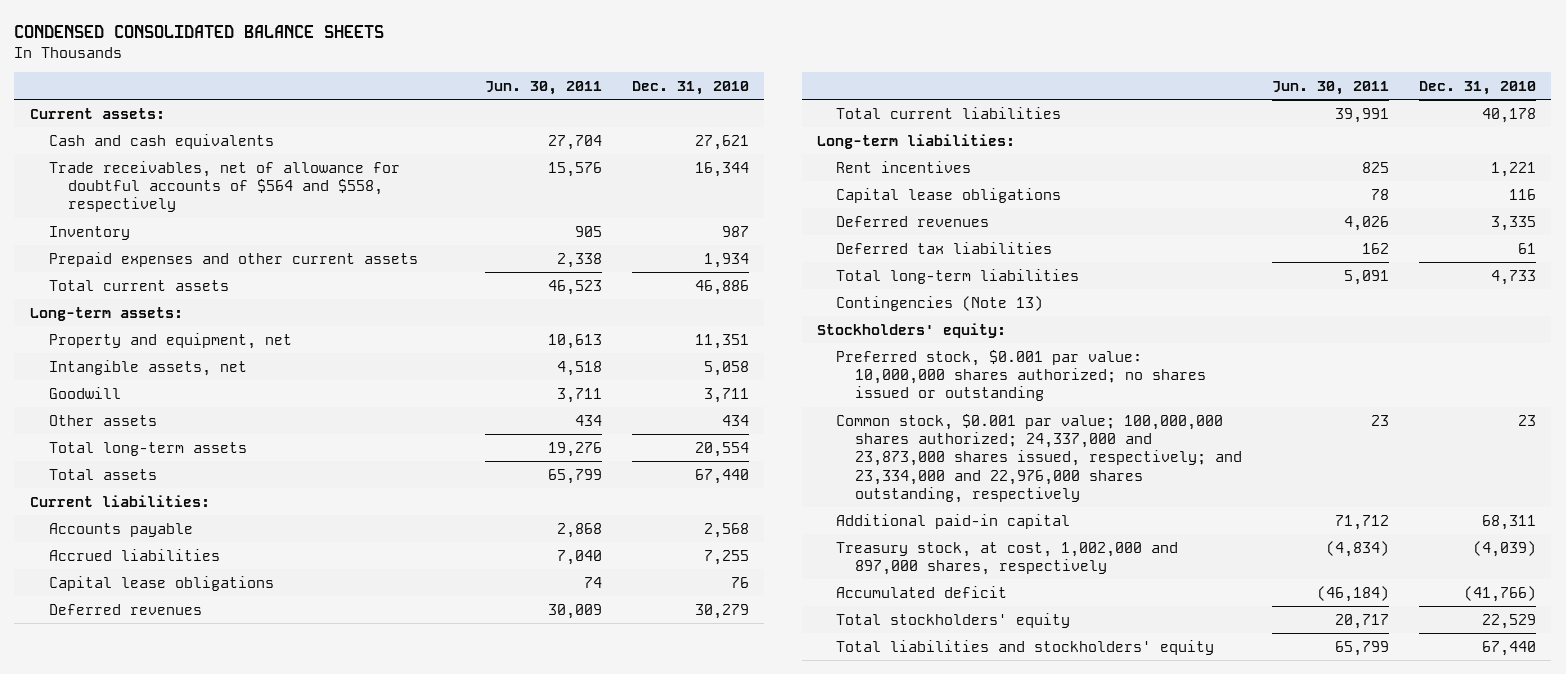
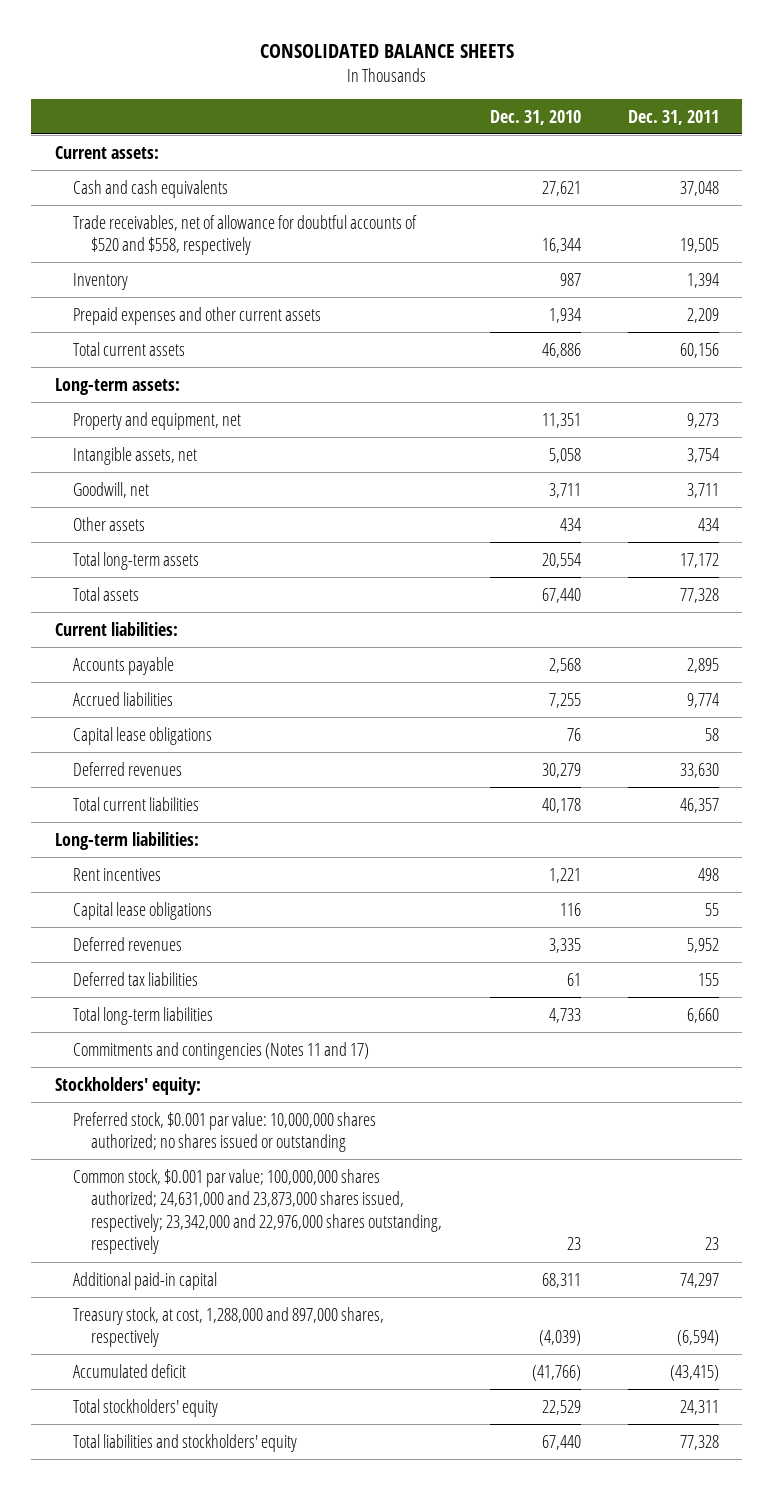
[14,24,385,38] CONDENSED CONSOLIDATED BALANCE SHEETS -> [259,44,514,59] CONSOLIDATED BALANCE SHEETS
[485,81,603,96] Jun. 30, 2011 -> none
none -> [627,109,719,125] Dec. 31, 2011
[48,160,400,213] Trade receivables, net of allowance for doubtful accounts of $564 and $558, respectively -> [73,214,418,256] Trade receivables, net of allowance for doubtful accounts of $520 and $558, respectively
[48,386,121,399] Goodwill -> [73,481,150,498] Goodwill, net
[835,295,1043,311] Contingencies (Note 13) -> [73,1041,370,1060] Commitments and contingencies (Notes 11 and 17)
[835,413,1243,503] Common stock, $0.001 par value; 100,000,000 shares authorized; 24,337,000 and 23,873,000 shares issued, respectively; and 23,334,000 and 22,976,000 shares outstanding, respectively -> [73,1168,443,1255] Common stock, $0.001 par value; 100,000,000 shares authorized; 24,631,000 and 23,873,000 shares issued, respectively; 23,342,000 and 22,976,000 shares outstanding, respectively
[835,541,1178,575] Treasury stock, at cost, 1,002,000 and 897,000 shares, respectively -> [73,1306,385,1348] Treasury stock, at cost, 1,288,000 and 897,000 shares, respectively

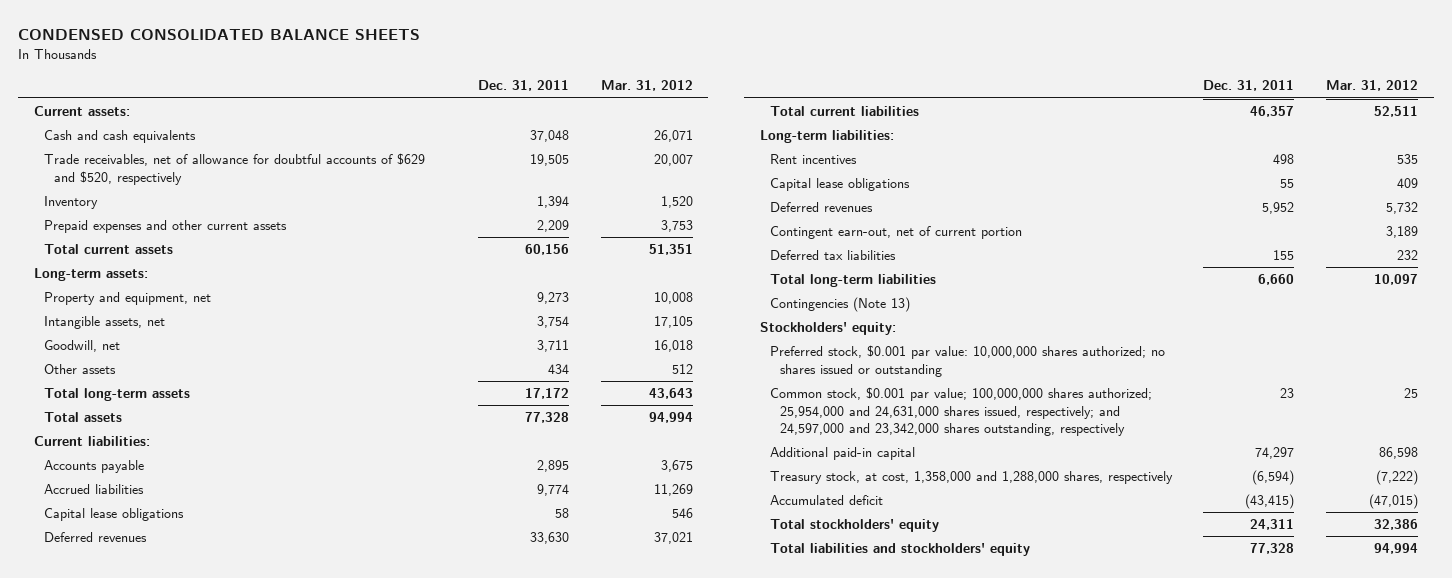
[259,44,514,59] CONSOLIDATED BALANCE SHEETS -> [18,29,421,41] CONDENSED CONSOLIDATED BALANCE SHEETS
[489,109,581,125] Dec. 31, 2010 -> none
none -> [600,80,693,92] Mar. 31, 2012
[73,214,418,256] Trade receivables, net of allowance for doubtful accounts of $520 and $558, respectively -> [44,153,426,185] Trade receivables, net of allowance for doubtful accounts of $629 and $520, respectively
none -> [769,226,1022,240] Contingent earn-out, net of current portion
[73,1041,370,1060] Commitments and contingencies (Notes 11 and 17) -> [769,297,910,313] Contingencies (Note 13)
[73,1168,443,1255] Common stock, $0.001 par value; 100,000,000 shares authorized; 24,631,000 and 23,873,000 shares issued, respectively; 23,342,000 and 22,976,000 shares outstanding, respectively -> [769,387,1152,437] Common stock, $0.001 par value; 100,000,000 shares authorized; 25,954,000 and 24,631,000 shares issued, respectively; and 24,597,000 and 23,342,000 shares outstanding, respectively
[73,1306,385,1348] Treasury stock, at cost, 1,288,000 and 897,000 shares, respectively -> [769,471,1173,485] Treasury stock, at cost, 1,358,000 and 1,288,000 shares, respectively

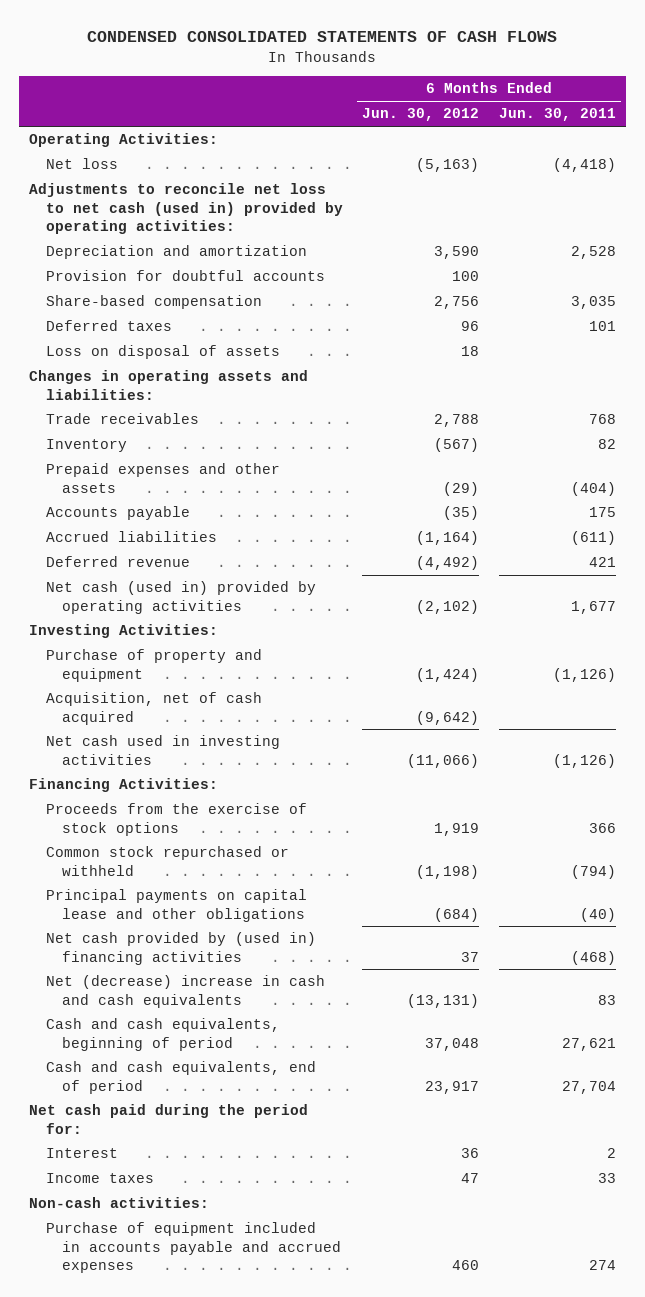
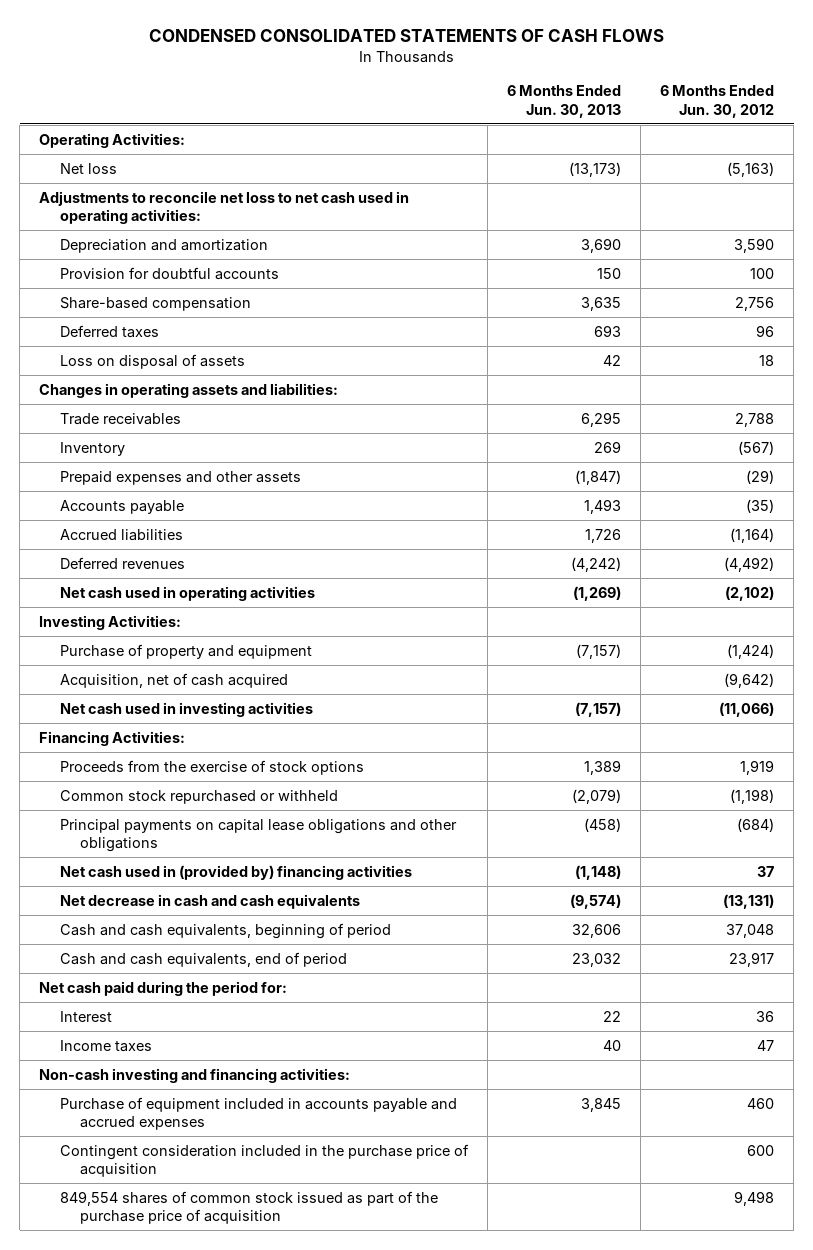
[498,108,616,122] Jun. 30, 2011 -> none
none -> [506,85,621,118] 6 Months Ended Jun. 30, 2013
[29,183,343,234] Adjustments to reconcile net loss to net cash (used in) provided by operating activities: -> [39,190,410,225] Adjustments to reconcile net loss to net cash used in operating activities:
[45,556,190,568] Deferred revenue -> [59,556,185,569] Deferred revenues
[45,581,316,614] Net cash (used in) provided by operating activities -> [59,585,315,601] Net cash used in operating activities
[45,889,307,922] Principal payments on capital lease and other obligations -> [59,818,457,853] Principal payments on capital lease obligations and other obligations
[45,932,316,965] Net cash provided by (used in) financing activities -> [59,864,412,880] Net cash used in (provided by) financing activities
[45,975,325,1008] Net (decrease) increase in cash and cash equivalents -> [59,893,360,909] Net decrease in cash and cash equivalents
[29,1197,210,1209] Non-cash activities: -> [39,1067,351,1083] Non-cash investing and financing activities:
none -> [59,1143,469,1178] Contingent consideration included in the purchase price of acquisition
none -> [59,1190,438,1225] 849,554 shares of common stock issued as part of the purchase price of acquisition

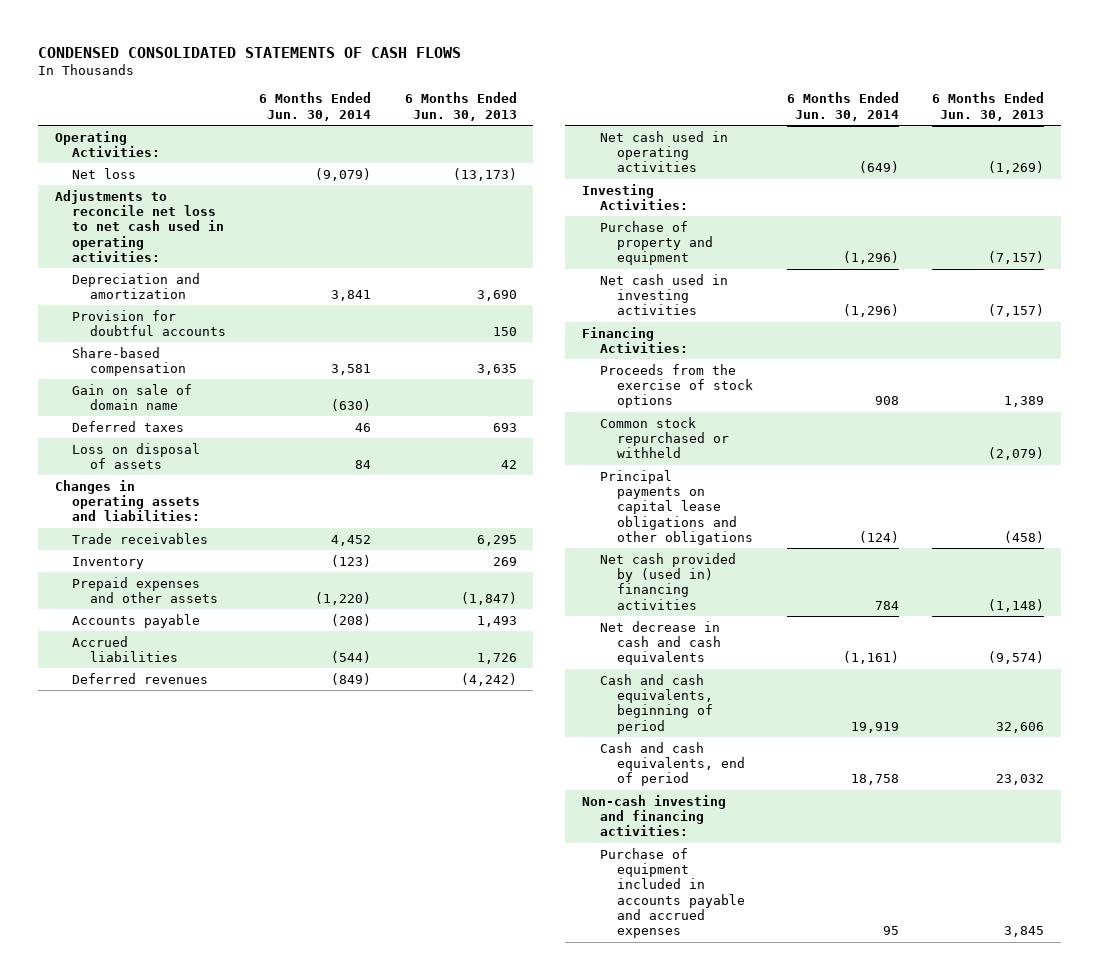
[660,85,775,118] 6 Months Ended Jun. 30, 2012 -> none
none -> [259,92,372,121] 6 Months Ended Jun. 30, 2014
none -> [72,383,193,410] Gain on sale of domain name
[59,672,288,688] Acquisition, net of cash acquired -> none
[59,864,412,880] Net cash used in (provided by) financing activities -> [599,552,736,610] Net cash provided by (used in) financing activities
[39,980,288,996] Net cash paid during the period for: -> none
[59,1010,112,1022] Interest -> none
[59,1039,152,1052] Income taxes -> none
[59,1143,469,1178] Contingent consideration included in the purchase price of acquisition -> none
[59,1190,438,1225] 849,554 shares of common stock issued as part of the purchase price of acquisition -> none

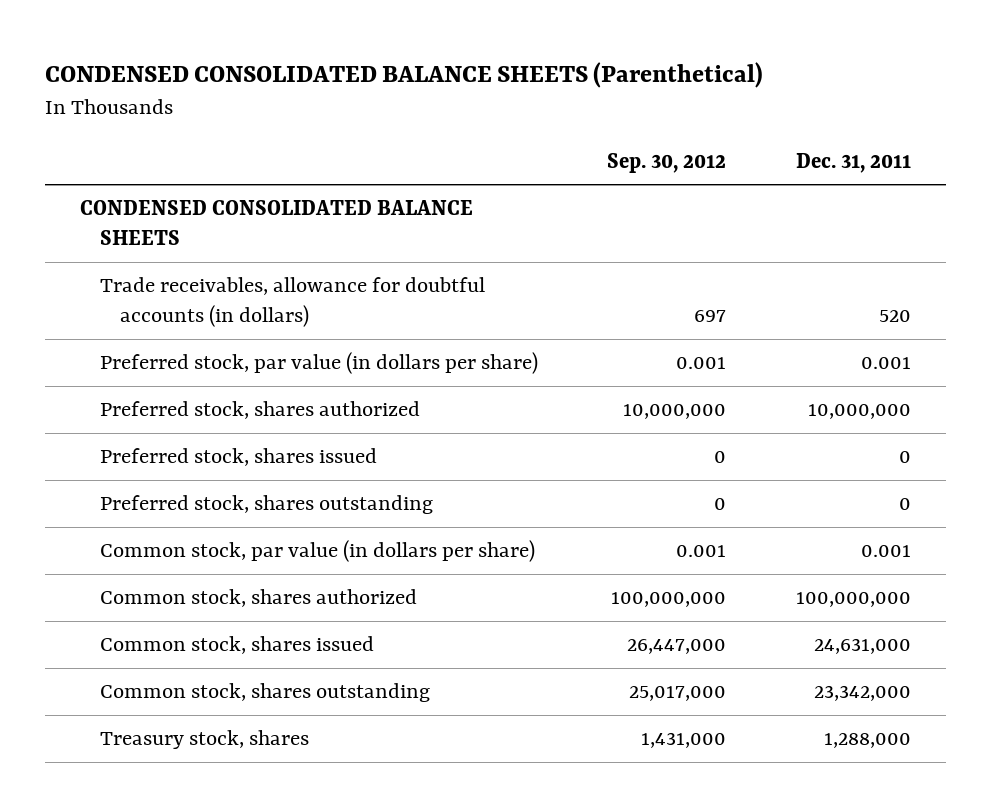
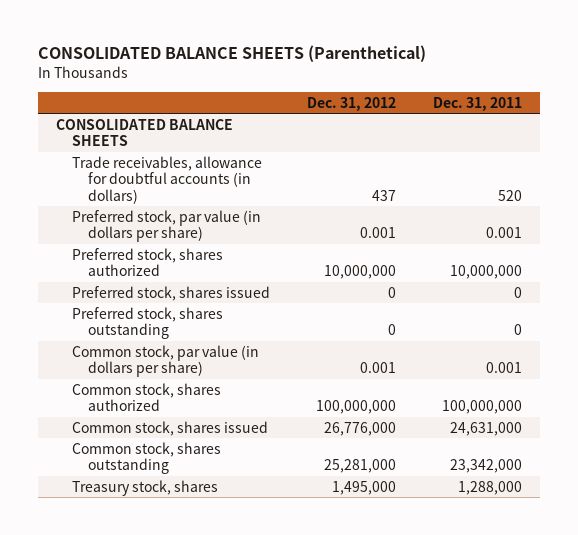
[44,61,763,88] CONDENSED CONSOLIDATED BALANCE SHEETS (Parenthetical) -> [37,45,426,63] CONSOLIDATED BALANCE SHEETS (Parenthetical)
[607,152,727,173] Sep. 30, 2012 -> none
none -> [306,96,396,111] Dec. 31, 2012
[79,200,473,246] CONDENSED CONSOLIDATED BALANCE SHEETS -> [56,118,234,147] CONSOLIDATED BALANCE SHEETS

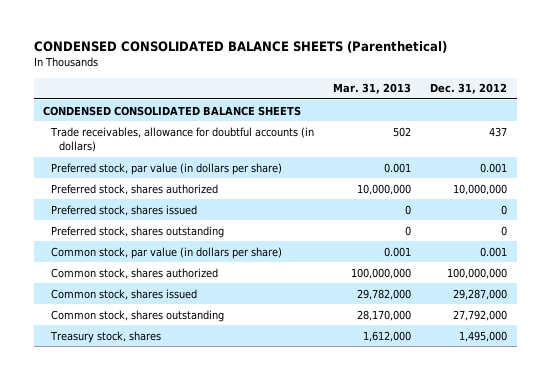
[37,45,426,63] CONSOLIDATED BALANCE SHEETS (Parenthetical) -> [33,41,447,54] CONDENSED CONSOLIDATED BALANCE SHEETS (Parenthetical)
[432,96,522,111] Dec. 31, 2011 -> none
none -> [333,83,412,95] Mar. 31, 2013
[56,118,234,147] CONSOLIDATED BALANCE SHEETS -> [43,105,302,116] CONDENSED CONSOLIDATED BALANCE SHEETS
[323,421,396,436] 26,776,000 -> [453,288,508,300] 29,287,000
[323,459,396,474] 25,281,000 -> [453,309,508,321] 27,792,000

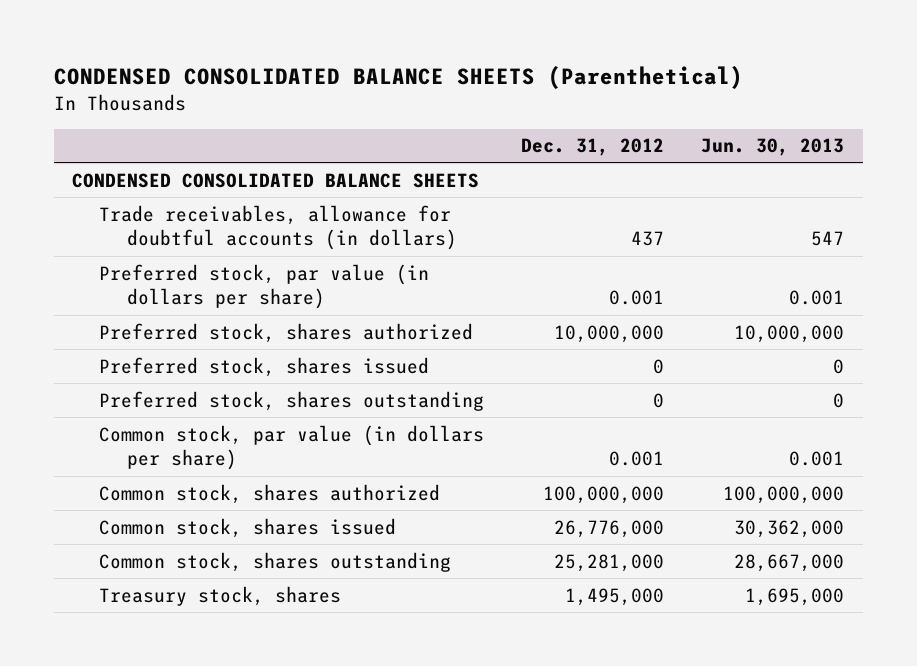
[333,83,412,95] Mar. 31, 2013 -> none
none -> [701,138,845,157] Jun. 30, 2013
[453,288,508,300] 29,287,000 -> [554,519,665,538] 26,776,000
[453,309,508,321] 27,792,000 -> [554,553,665,572] 25,281,000

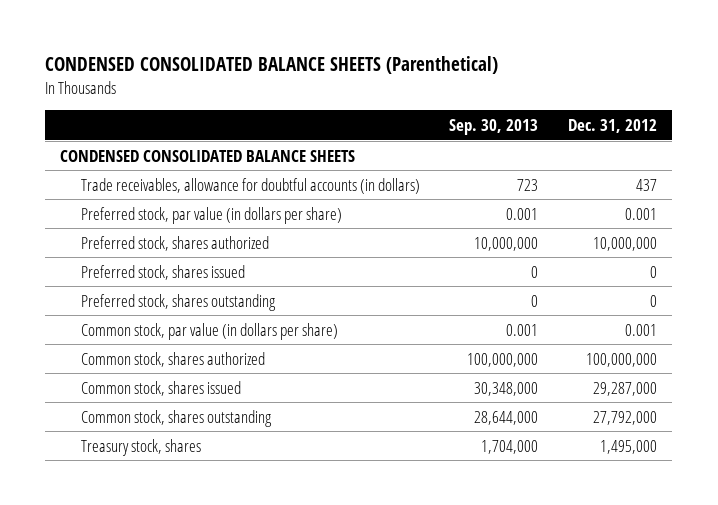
[701,138,845,157] Jun. 30, 2013 -> none
none -> [449,118,539,135] Sep. 30, 2013
[554,519,665,538] 26,776,000 -> [593,381,658,396] 29,287,000
[554,553,665,572] 25,281,000 -> [593,410,658,425] 27,792,000

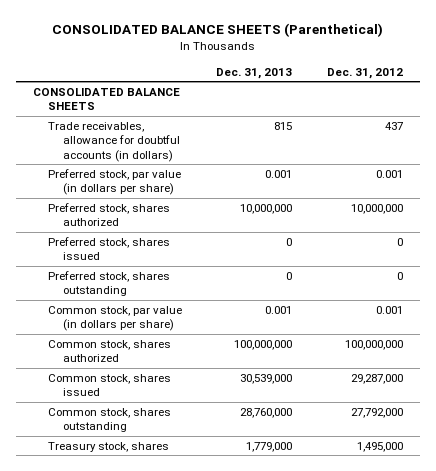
[45,56,499,75] CONDENSED CONSOLIDATED BALANCE SHEETS (Parenthetical) -> [51,23,383,38] CONSOLIDATED BALANCE SHEETS (Parenthetical)
[449,118,539,135] Sep. 30, 2013 -> none
none -> [216,67,293,79] Dec. 31, 2013
[60,149,356,162] CONDENSED CONSOLIDATED BALANCE SHEETS -> [33,87,181,111] CONSOLIDATED BALANCE SHEETS

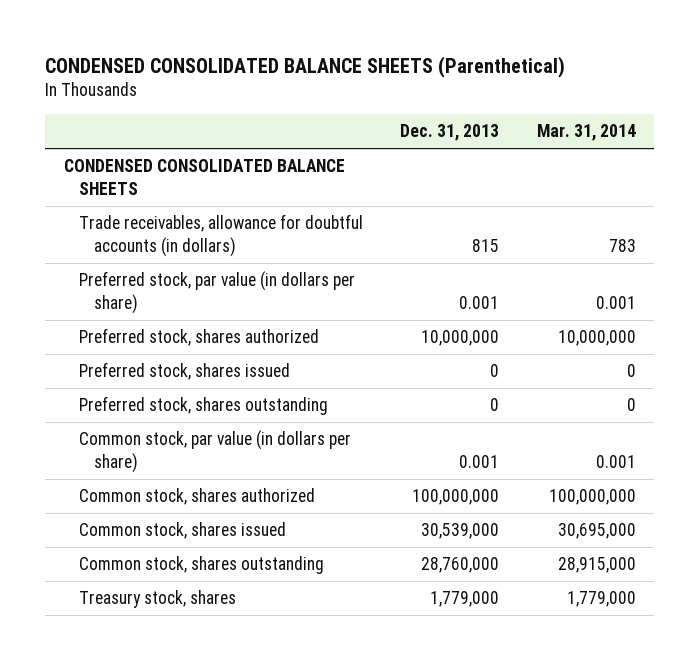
[51,23,383,38] CONSOLIDATED BALANCE SHEETS (Parenthetical) -> [45,55,566,78] CONDENSED CONSOLIDATED BALANCE SHEETS (Parenthetical)
[326,67,403,79] Dec. 31, 2012 -> none
none -> [536,124,636,142] Mar. 31, 2014
[33,87,181,111] CONSOLIDATED BALANCE SHEETS -> [64,159,346,195] CONDENSED CONSOLIDATED BALANCE SHEETS

